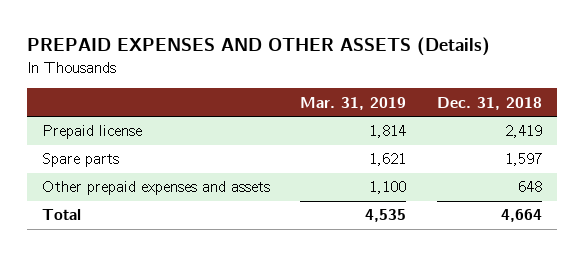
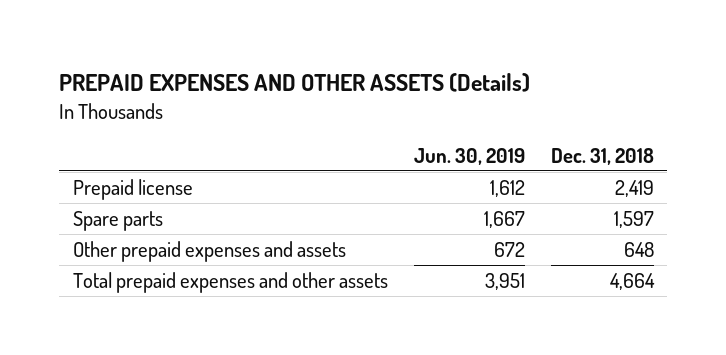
[300,96,407,110] Mar. 31, 2019 -> none
none -> [413,147,525,165] Jun. 30, 2019
[42,209,82,221] Total -> [72,272,388,294] Total prepaid expenses and other assets

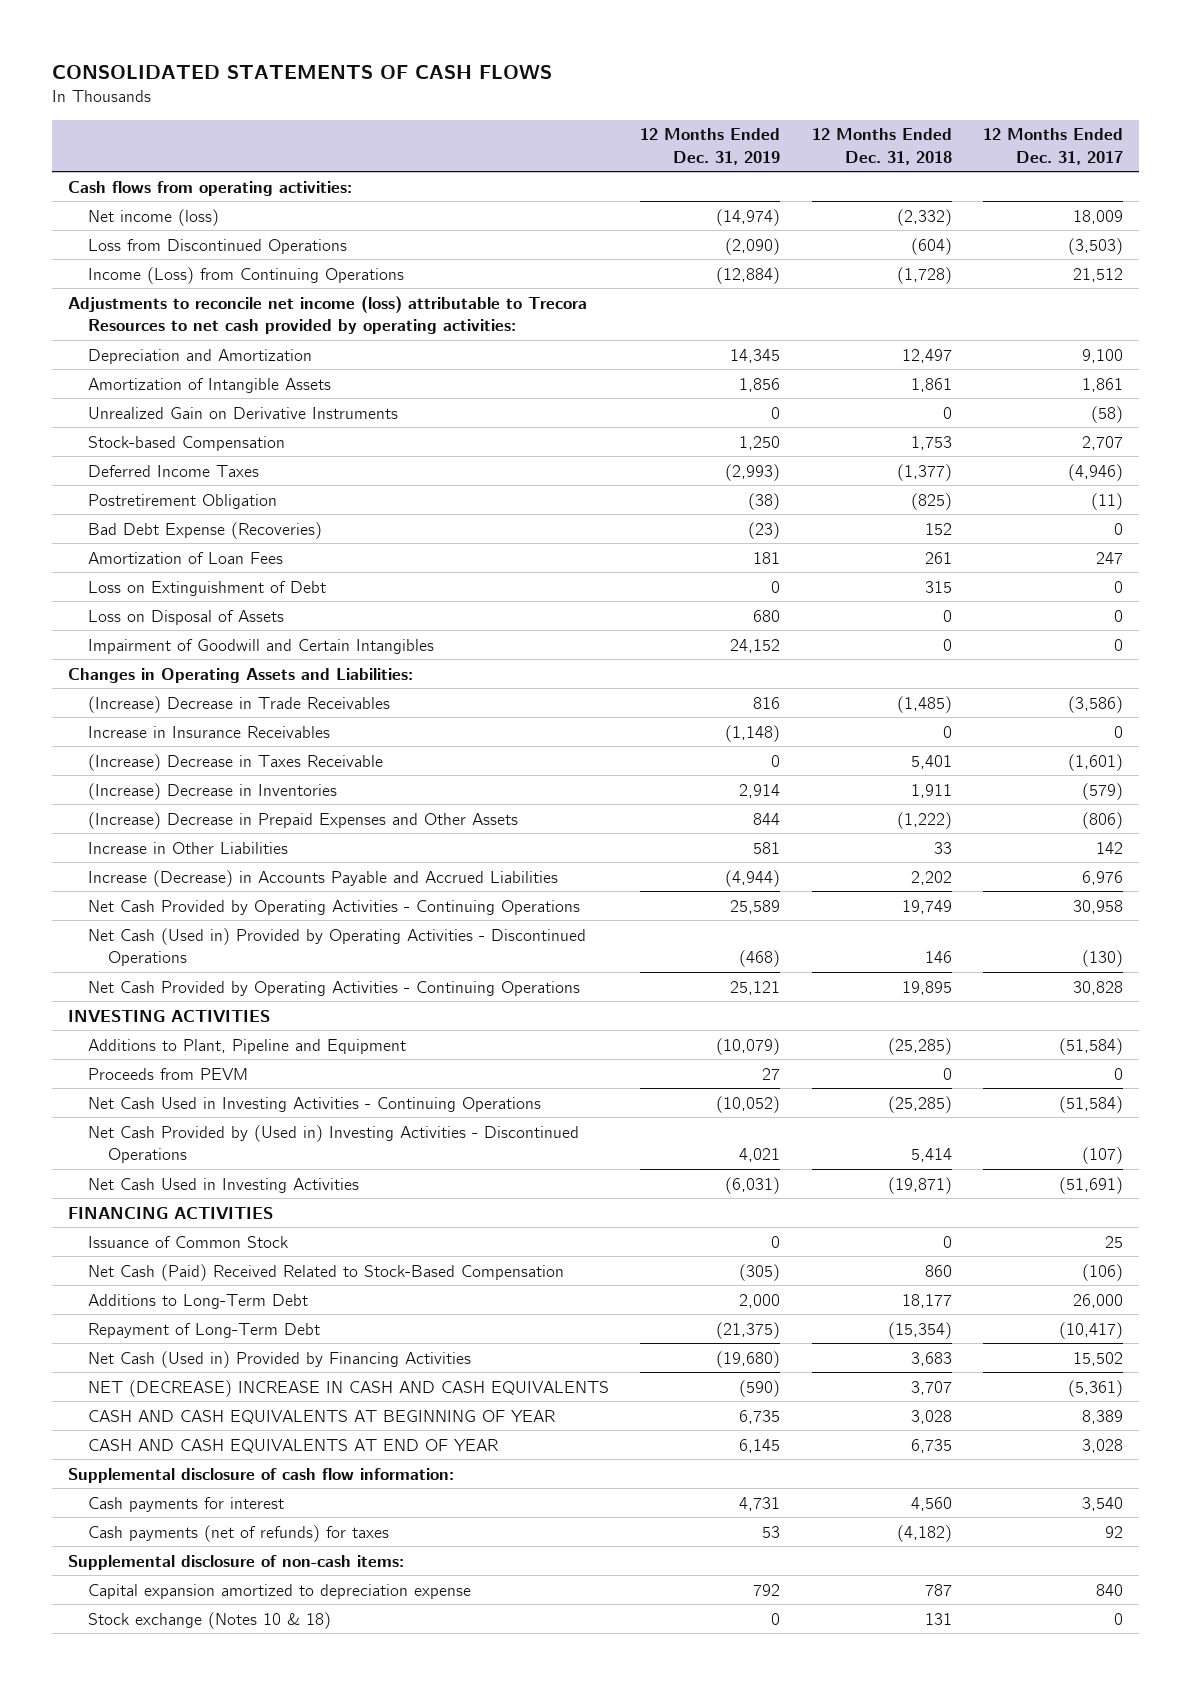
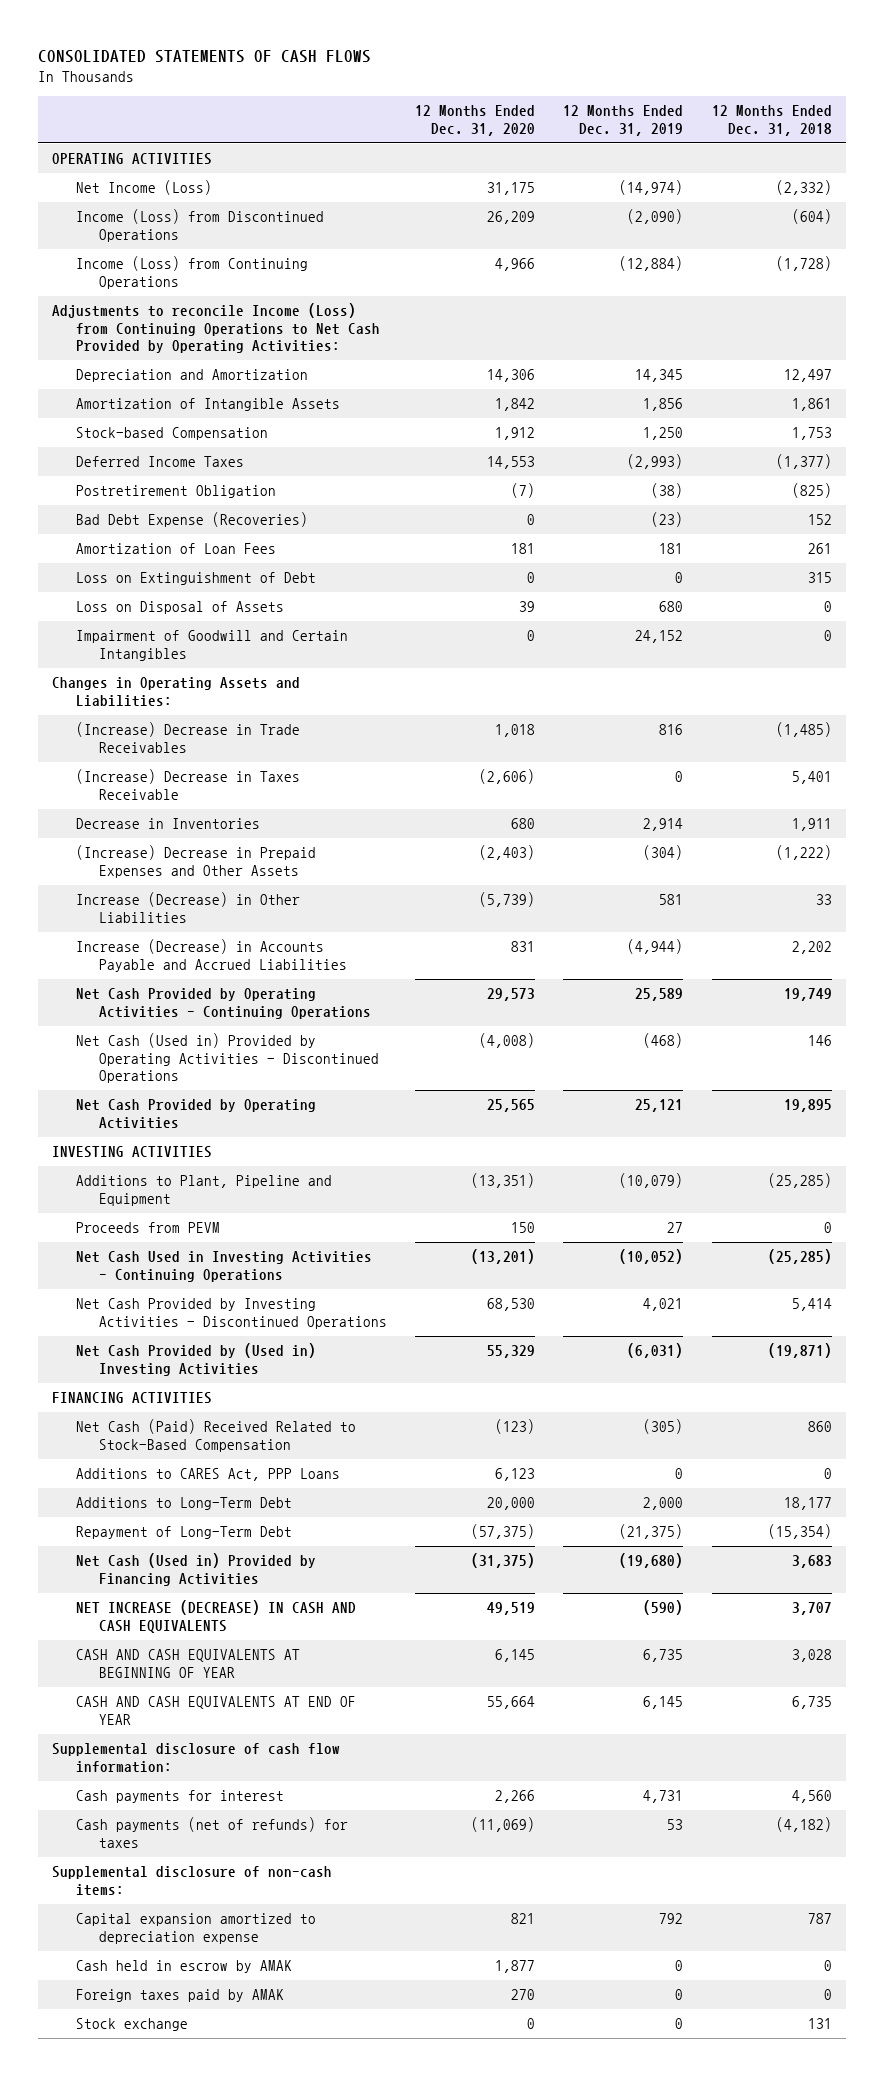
[983,128,1124,165] 12 Months Ended Dec. 31, 2017 -> none
none -> [415,105,536,136] 12 Months Ended Dec. 31, 2020
[67,180,352,196] Cash flows from operating activities: -> [51,153,212,166] OPERATING ACTIVITIES
[87,208,219,226] Net income (loss) -> [75,180,212,196] Net Income (Loss)
[87,238,347,254] Loss from Discontinued Operations -> [75,209,324,242] Income (Loss) from Discontinued Operations
[67,295,587,334] Adjustments to reconcile net income (loss) attributable to Trecora Resources to net cash provided by operating activities: -> [51,303,380,354] Adjustments to reconcile Income (Loss) from Continuing Operations to Net Cash Provided by Operating Activities:
[87,406,398,419] Unrealized Gain on Derivative Instruments -> none
[87,725,330,738] Increase in Insurance Receivables -> none
[87,782,337,800] (Increase) Decrease in Inventories -> [75,818,260,830] Decrease in Inventories
[753,812,781,825] 844 -> [643,845,684,861] (304)
[87,841,288,854] Increase in Other Liabilities -> [75,892,300,923] Increase (Decrease) in Other Liabilities
[87,980,580,996] Net Cash Provided by Operating Activities - Continuing Operations -> [75,1099,316,1129] Net Cash Provided by Operating Activities
[87,1124,579,1163] Net Cash Provided by (Used in) Investing Activities - Discontinued Operations -> [75,1298,388,1329] Net Cash Provided by Investing Activities - Discontinued Operations
[87,1177,359,1193] Net Cash Used in Investing Activities -> [75,1343,316,1376] Net Cash Provided by (Used in) Investing Activities
[87,1235,288,1248] Issuance of Common Stock -> none
none -> [75,1468,340,1482] Additions to CARES Act, PPP Loans
[87,1379,609,1397] NET (DECREASE) INCREASE IN CASH AND CASH EQUIVALENTS -> [75,1600,356,1633] NET INCREASE (DECREASE) IN CASH AND CASH EQUIVALENTS
none -> [75,1960,292,1974] Cash held in escrow by AMAK
none -> [75,1989,284,2003] Foreign taxes paid by AMAK
[87,1611,331,1629] Stock exchange (Notes 10 & 18) -> [75,2018,188,2032] Stock exchange

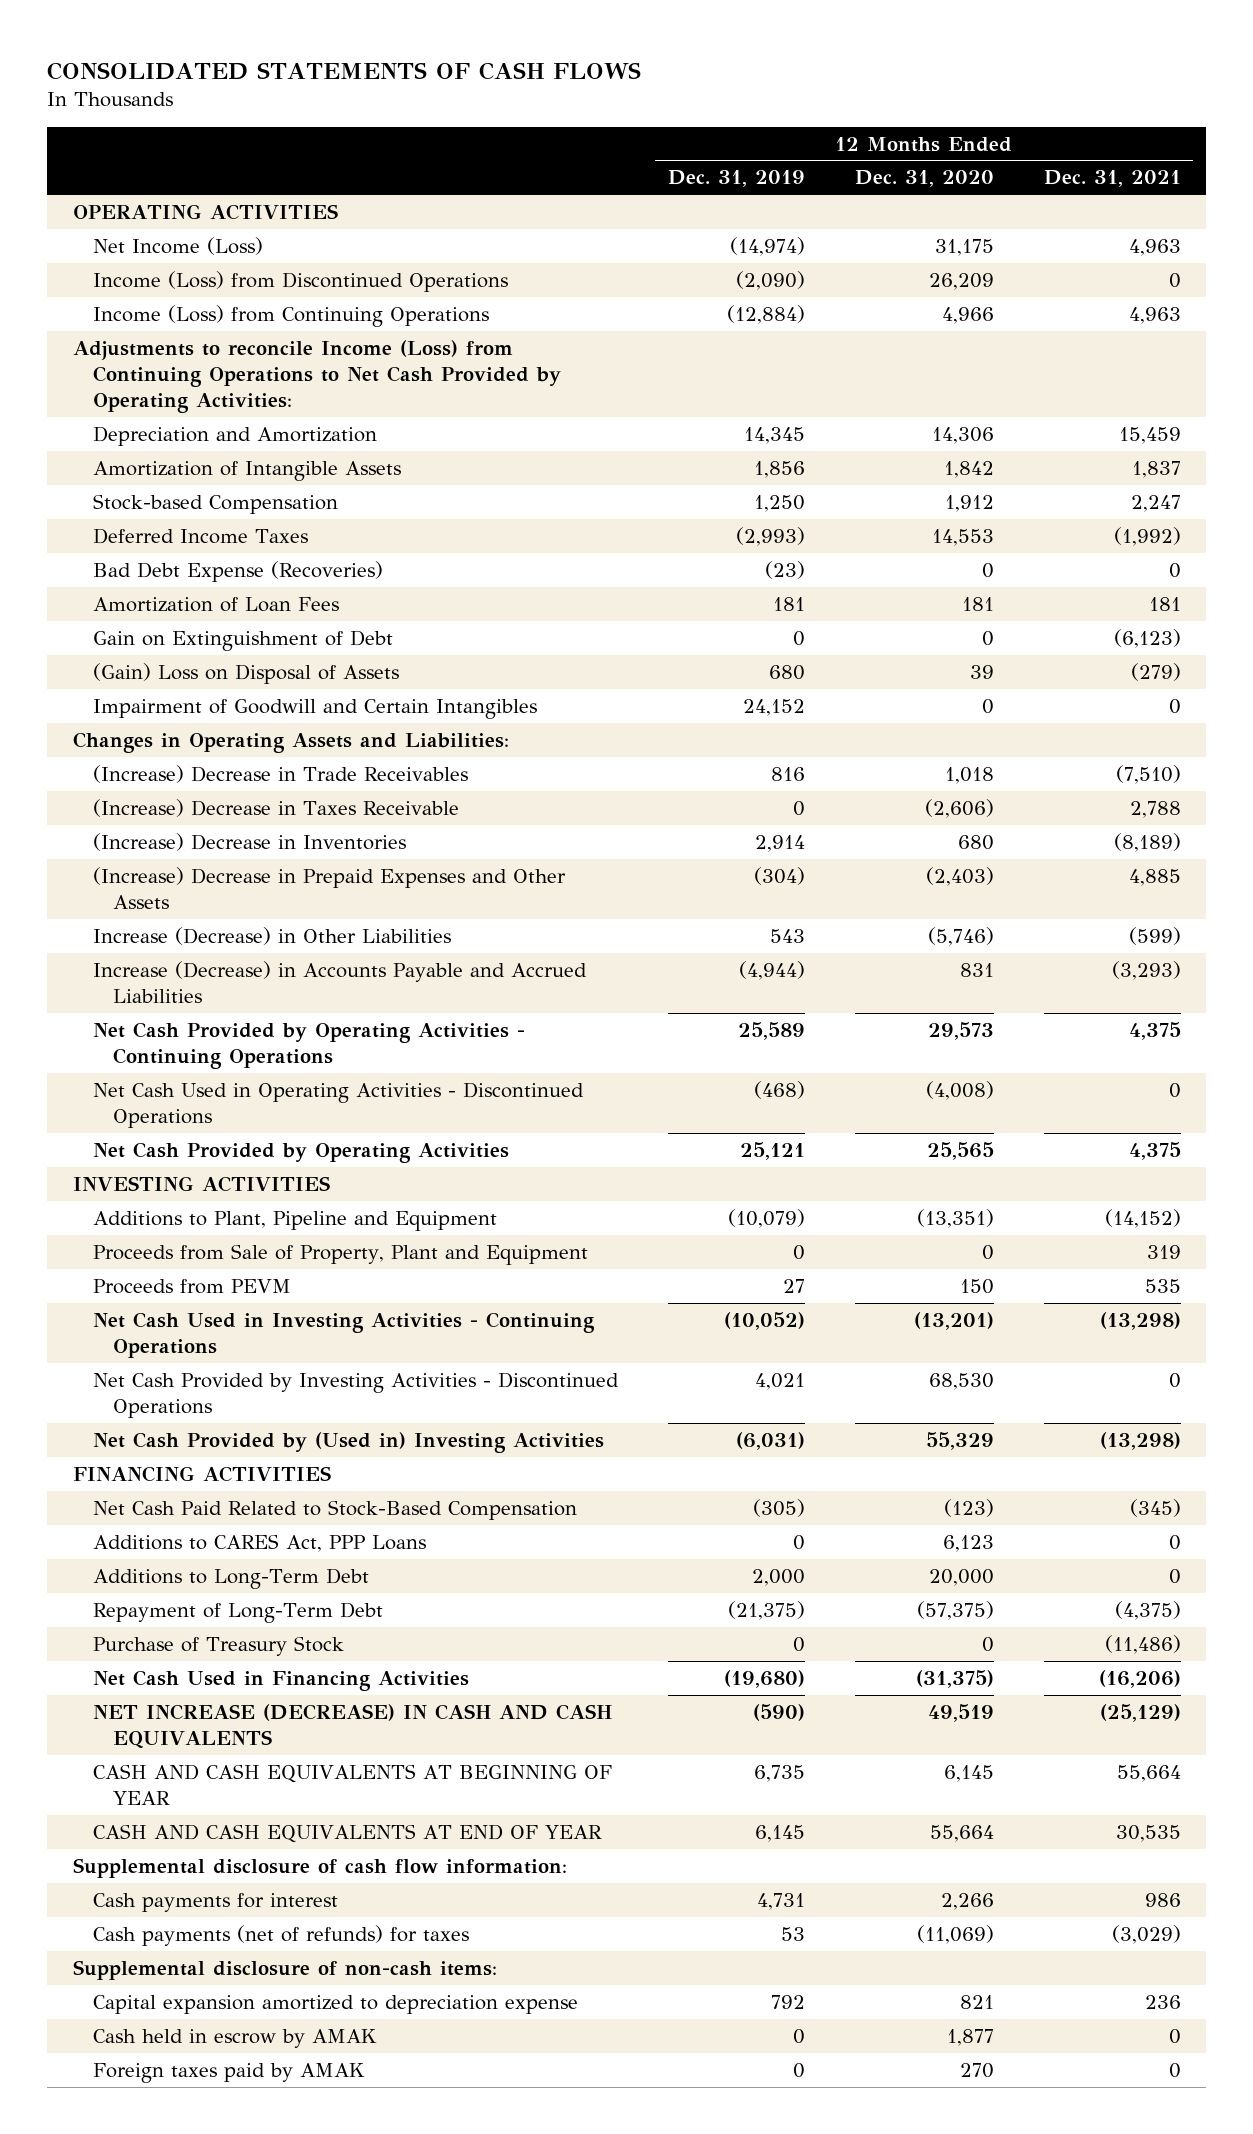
[711,105,832,136] 12 Months Ended Dec. 31, 2018 -> none
none -> [1043,170,1181,188] Dec. 31, 2021
[75,485,276,499] Postretirement Obligation -> none
[75,572,316,586] Loss on Extinguishment of Debt -> [92,629,393,651] Gain on Extinguishment of Debt
[75,601,284,615] Loss on Disposal of Assets -> [92,662,399,684] (Gain) Loss on Disposal of Assets
[75,818,260,830] Decrease in Inventories -> [92,832,406,851] (Increase) Decrease in Inventories
[479,892,536,908] (5,739) -> [927,926,994,946] (5,746)
[659,894,684,906] 581 -> [769,928,805,943] 543
[75,1033,380,1084] Net Cash (Used in) Provided by Operating Activities - Discontinued Operations -> [92,1081,584,1129] Net Cash Used in Operating Activities - Discontinued Operations
none -> [92,1243,588,1265] Proceeds from Sale of Property, Plant and Equipment
[75,1419,356,1452] Net Cash (Paid) Received Related to Stock-Based Compensation -> [92,1499,577,1520] Net Cash Paid Related to Stock-Based Compensation
none -> [92,1635,344,1656] Purchase of Treasury Stock
[75,1553,316,1586] Net Cash (Used in) Provided by Financing Activities -> [92,1669,469,1691] Net Cash Used in Financing Activities
[75,2018,188,2032] Stock exchange -> none

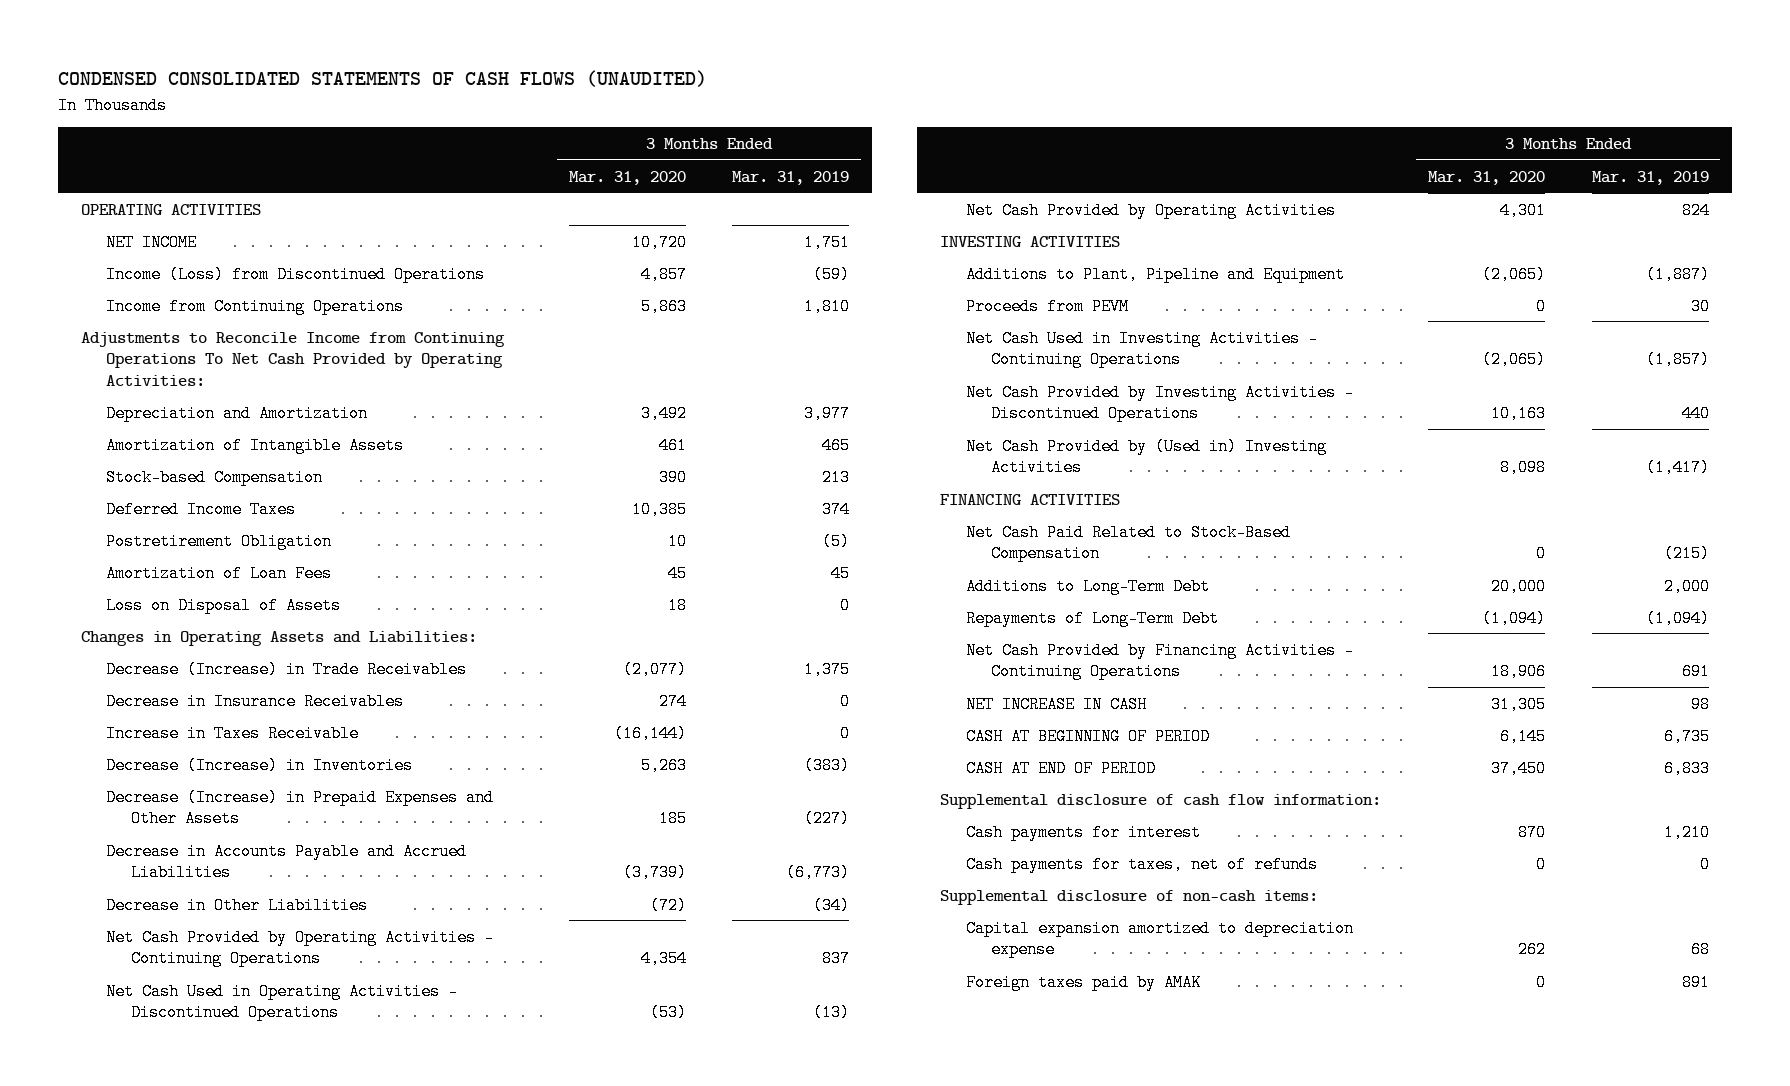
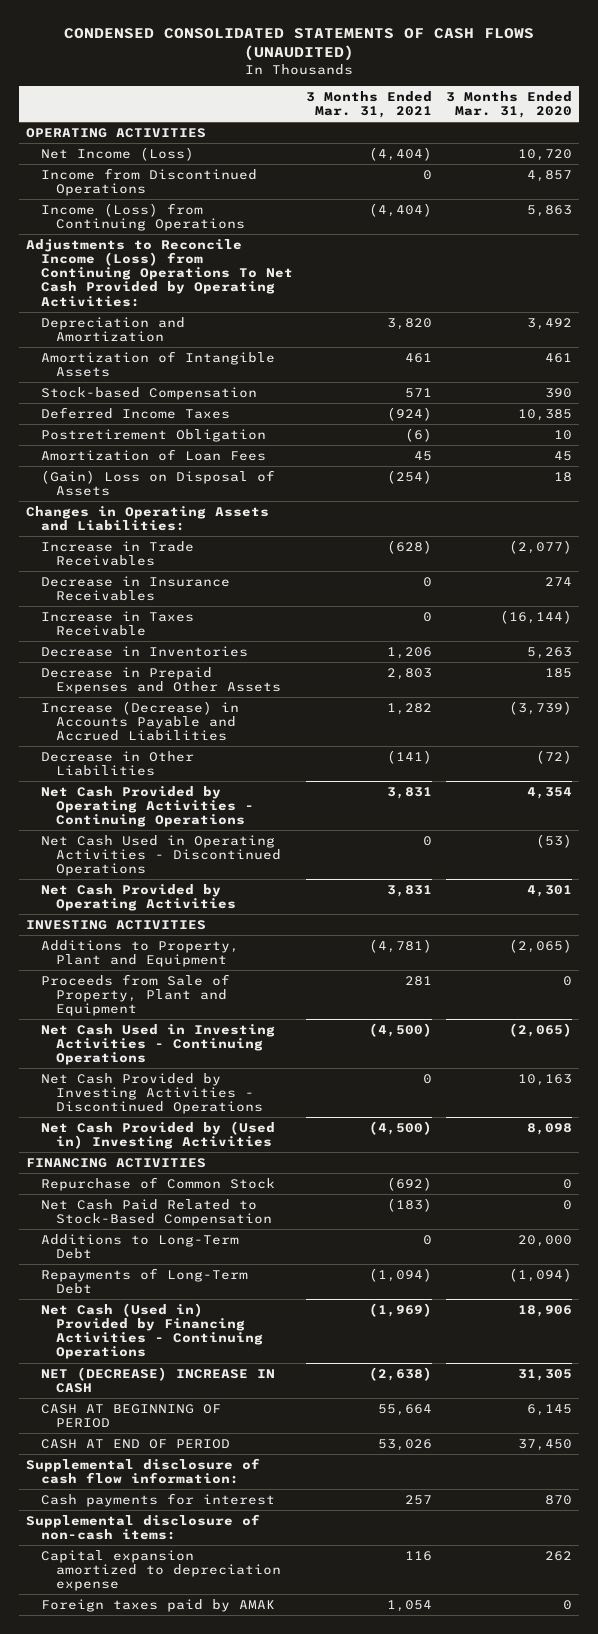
[732,170,850,185] Mar. 31, 2019 -> none
none -> [306,90,433,118] 3 Months Ended Mar. 31, 2021
[106,233,198,251] NET INCOME -> [40,146,194,161] Net Income (Loss)
[106,265,486,283] Income (Loss) from Discontinued Operations -> [40,167,257,197] Income from Discontinued Operations
[106,297,405,315] Income from Continuing Operations -> [40,202,245,232] Income (Loss) from Continuing Operations
[80,331,505,386] Adjustments to Reconcile Income from Continuing Operations To Net Cash Provided by Operating Activities: -> [25,238,293,307] Adjustments to Reconcile Income (Loss) from Continuing Operations To Net Cash Provided by Operating Activities:
[106,596,342,614] Loss on Disposal of Assets -> [40,469,275,497] (Gain) Loss on Disposal of Assets
[106,660,468,678] Decrease (Increase) in Trade Receivables -> [40,540,194,567] Increase in Trade Receivables
[106,756,414,774] Decrease (Increase) in Inventories -> [40,645,248,657] Decrease in Inventories
[106,788,495,828] Decrease (Increase) in Prepaid Expenses and Other Assets -> [40,666,281,695] Decrease in Prepaid Expenses and Other Assets
[106,842,468,882] Decrease in Accounts Payable and Accrued Liabilities -> [40,700,239,742] Increase (Decrease) in Accounts Payable and Accrued Liabilities
[965,265,1345,283] Additions to Plant, Pipeline and Equipment -> [40,939,239,968] Additions to Property, Plant and Equipment
[965,297,1129,315] Proceeds from PEVM -> [40,973,230,1017] Proceeds from Sale of Property, Plant and Equipment
none -> [40,1176,275,1191] Repurchase of Common Stock
[965,641,1354,681] Net Cash Provided by Financing Activities - Continuing Operations -> [40,1302,263,1360] Net Cash (Used in) Provided by Financing Activities - Continuing Operations
[965,695,1147,713] NET INCREASE IN CASH -> [40,1366,275,1394] NET (DECREASE) INCREASE IN CASH
[965,855,1318,873] Cash payments for taxes, net of refunds -> none

